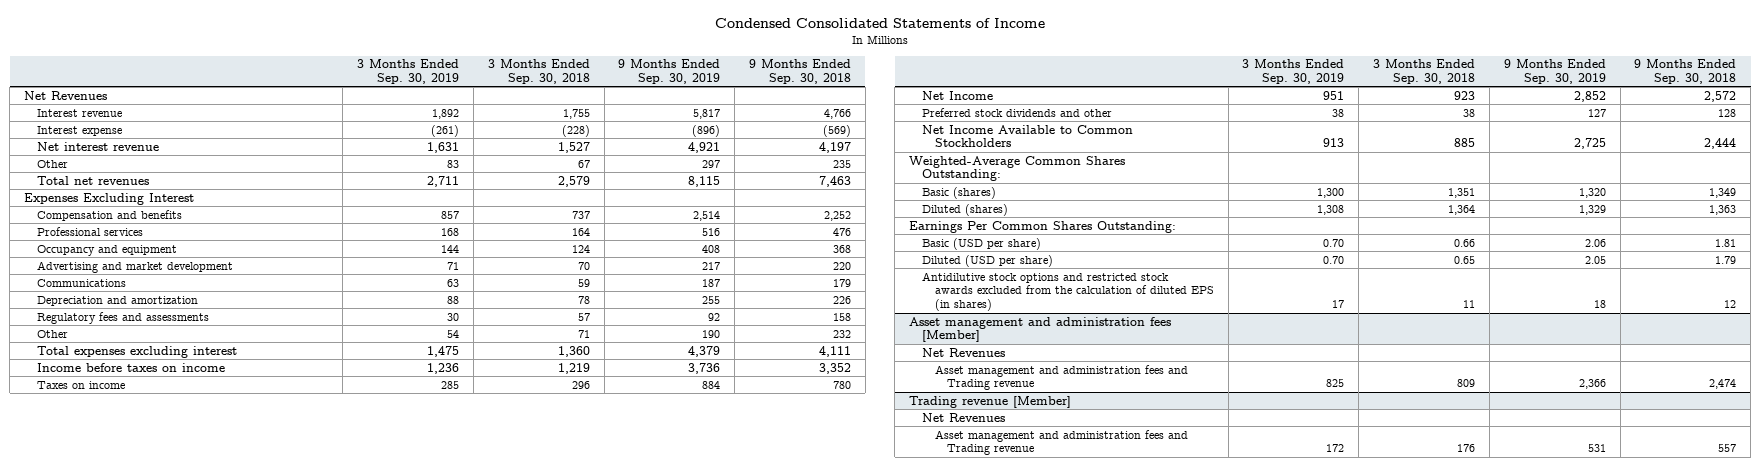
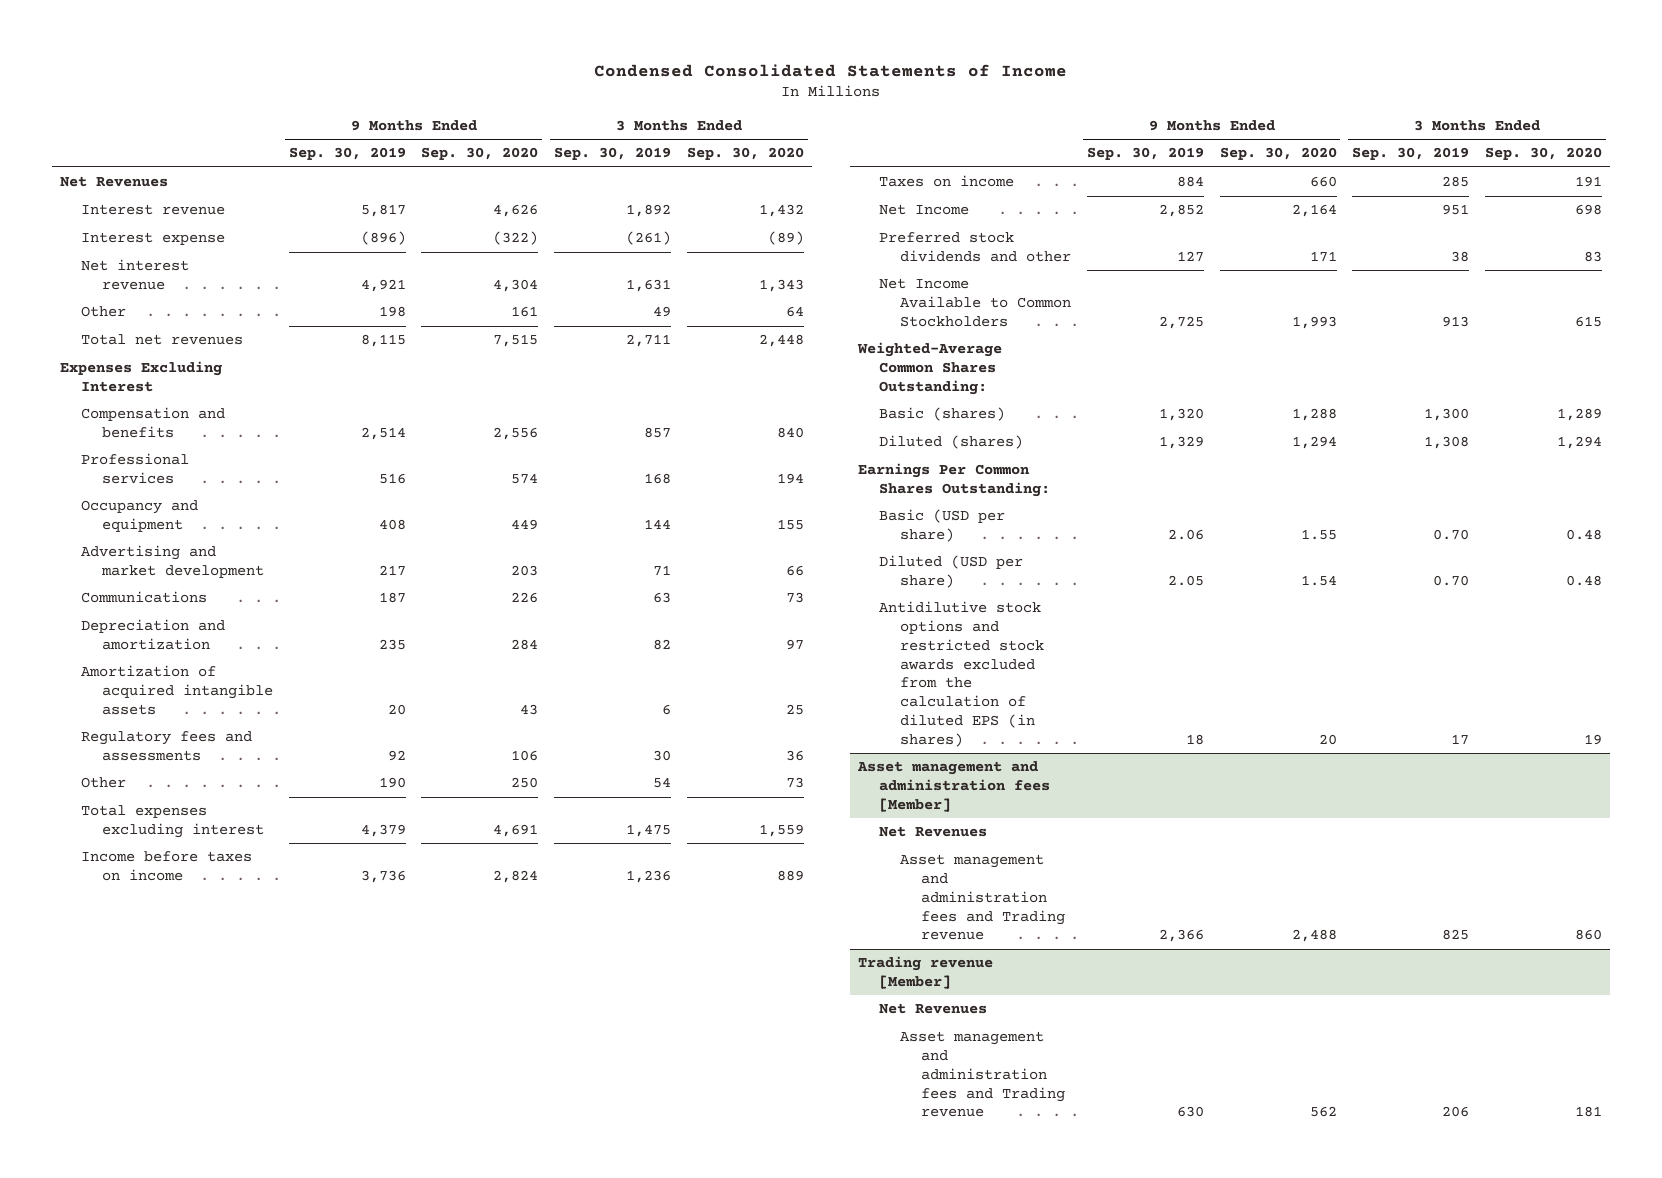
[487,59,590,85] 3 Months Ended Sep. 30, 2018 -> none
[749,59,852,85] 9 Months Ended Sep. 30, 2018 -> none
none -> [421,147,539,161] Sep. 30, 2020
none -> [687,147,805,161] Sep. 30, 2020
[447,159,460,168] 83 -> [653,306,672,318] 49
[702,159,721,168] 297 -> [378,306,406,318] 198
[447,295,460,304] 88 -> [653,638,672,650] 82
[702,295,721,304] 255 -> [378,638,406,650] 235
none -> [80,665,273,715] Amortization of acquired intangible assets
[1326,444,1345,453] 172 -> [1442,1106,1470,1118] 206
[1587,444,1606,453] 531 -> [1176,1106,1204,1118] 630

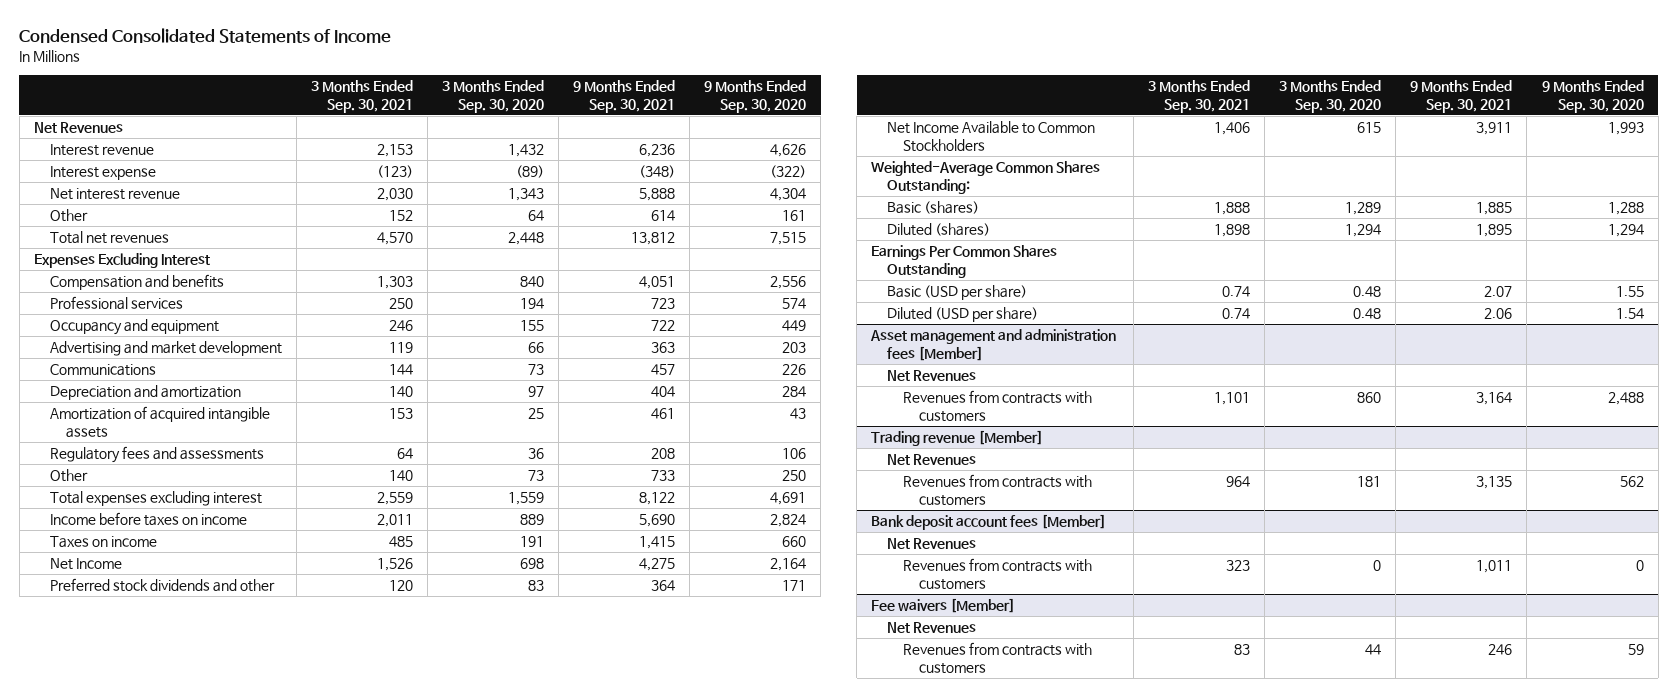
[288,147,406,161] Sep. 30, 2019 -> none
[554,147,672,161] Sep. 30, 2019 -> none
none -> [311,79,414,113] 3 Months Ended Sep. 30, 2021
none -> [573,79,676,113] 9 Months Ended Sep. 30, 2021
[858,463,1050,497] Earnings Per Common Shares Outstanding: -> [871,244,1058,279] Earnings Per Common Shares Outstanding
[878,601,1044,747] Antidilutive stock options and restricted stock awards excluded from the calculation of diluted EPS (in shares) -> none
[899,854,1065,941] Asset management and administration fees and Trading revenue -> [903,389,1093,423] Revenues from contracts with customers
[899,1031,1065,1118] Asset management and administration fees and Trading revenue -> [903,473,1093,507] Revenues from contracts with customers
none -> [871,513,1107,530] Bank deposit account fees [Member]
none -> [887,537,977,549] Net Revenues
none -> [903,557,1093,591] Revenues from contracts with customers
none -> [871,597,1016,613] Fee waivers [Member]
none -> [887,621,977,633] Net Revenues
none -> [903,641,1093,675] Revenues from contracts with customers

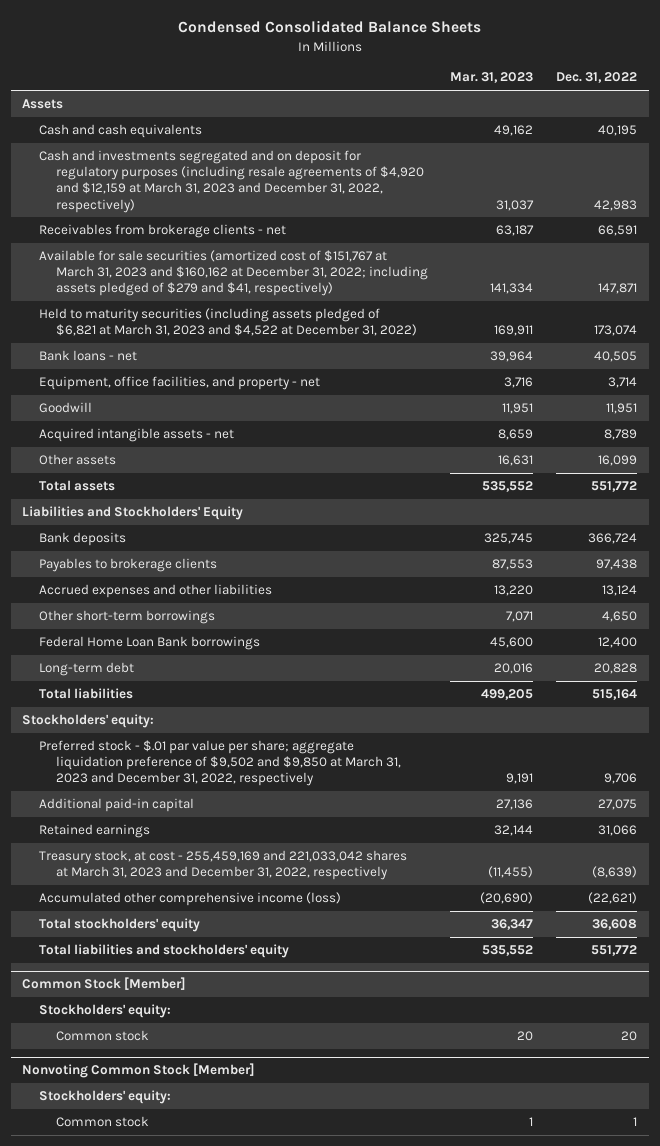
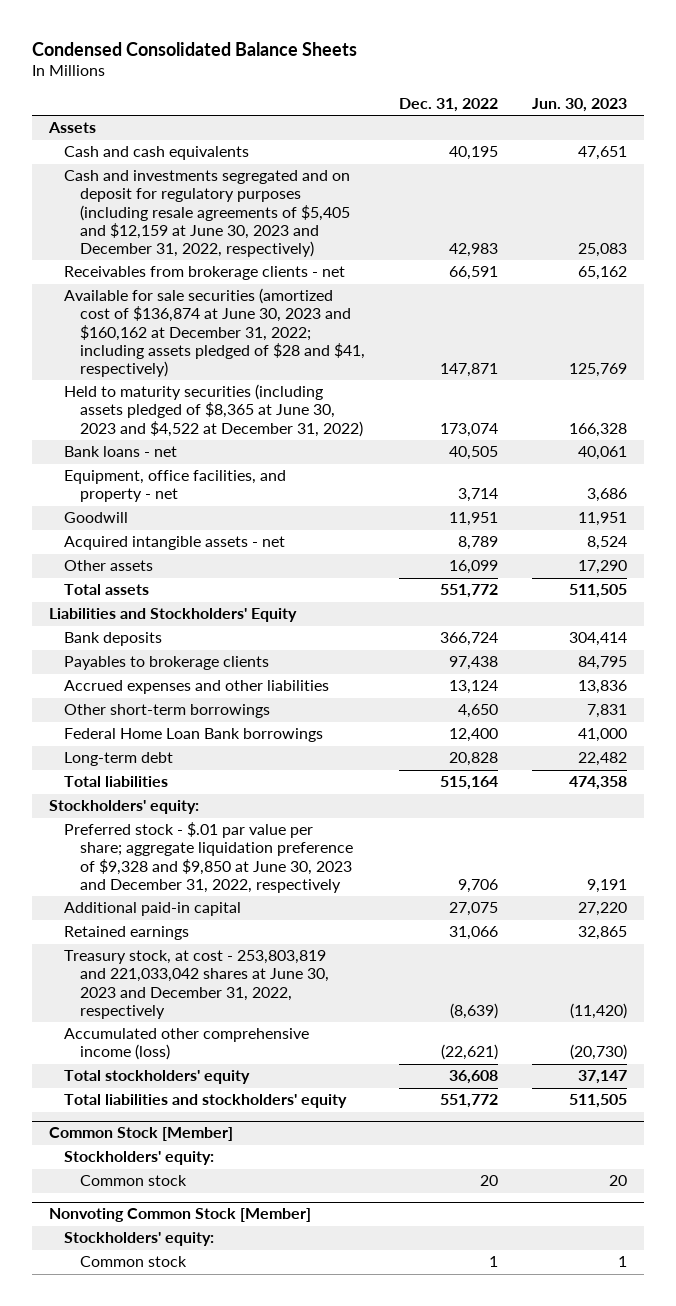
[450,72,534,84] Mar. 31, 2023 -> none
none -> [532,97,628,112] Jun. 30, 2023
[38,150,424,213] Cash and investments segregated and on deposit for regulatory purposes (including resale agreements of $4,920 and $12,159 at March 31, 2023 and December 31, 2022, respectively) -> [64,170,351,257] Cash and investments segregated and on deposit for regulatory purposes (including resale agreements of $5,405 and $12,159 at June 30, 2023 and December 31, 2022, respectively)
[38,250,428,297] Available for sale securities (amortized cost of $151,767 at March 31, 2023 and $160,162 at December 31, 2022; including assets pledged of $279 and $41, respectively) -> [64,288,366,377] Available for sale securities (amortized cost of $136,874 at June 30, 2023 and $160,162 at December 31, 2022; including assets pledged of $28 and $41, respectively)
[38,308,417,337] Held to maturity securities (including assets pledged of $6,821 at March 31, 2023 and $4,522 at December 31, 2022) -> [64,384,364,437] Held to maturity securities (including assets pledged of $8,365 at June 30, 2023 and $4,522 at December 31, 2022)
[38,740,401,787] Preferred stock - $.01 par value per share; aggregate liquidation preference of $9,502 and $9,850 at March 31, 2023 and December 31, 2022, respectively -> [64,822,354,893] Preferred stock - $.01 par value per share; aggregate liquidation preference of $9,328 and $9,850 at June 30, 2023 and December 31, 2022, respectively
[38,850,407,881] Treasury stock, at cost - 255,459,169 and 221,033,042 shares at March 31, 2023 and December 31, 2022, respectively -> [64,950,330,1019] Treasury stock, at cost - 253,803,819 and 221,033,042 shares at June 30, 2023 and December 31, 2022, respectively

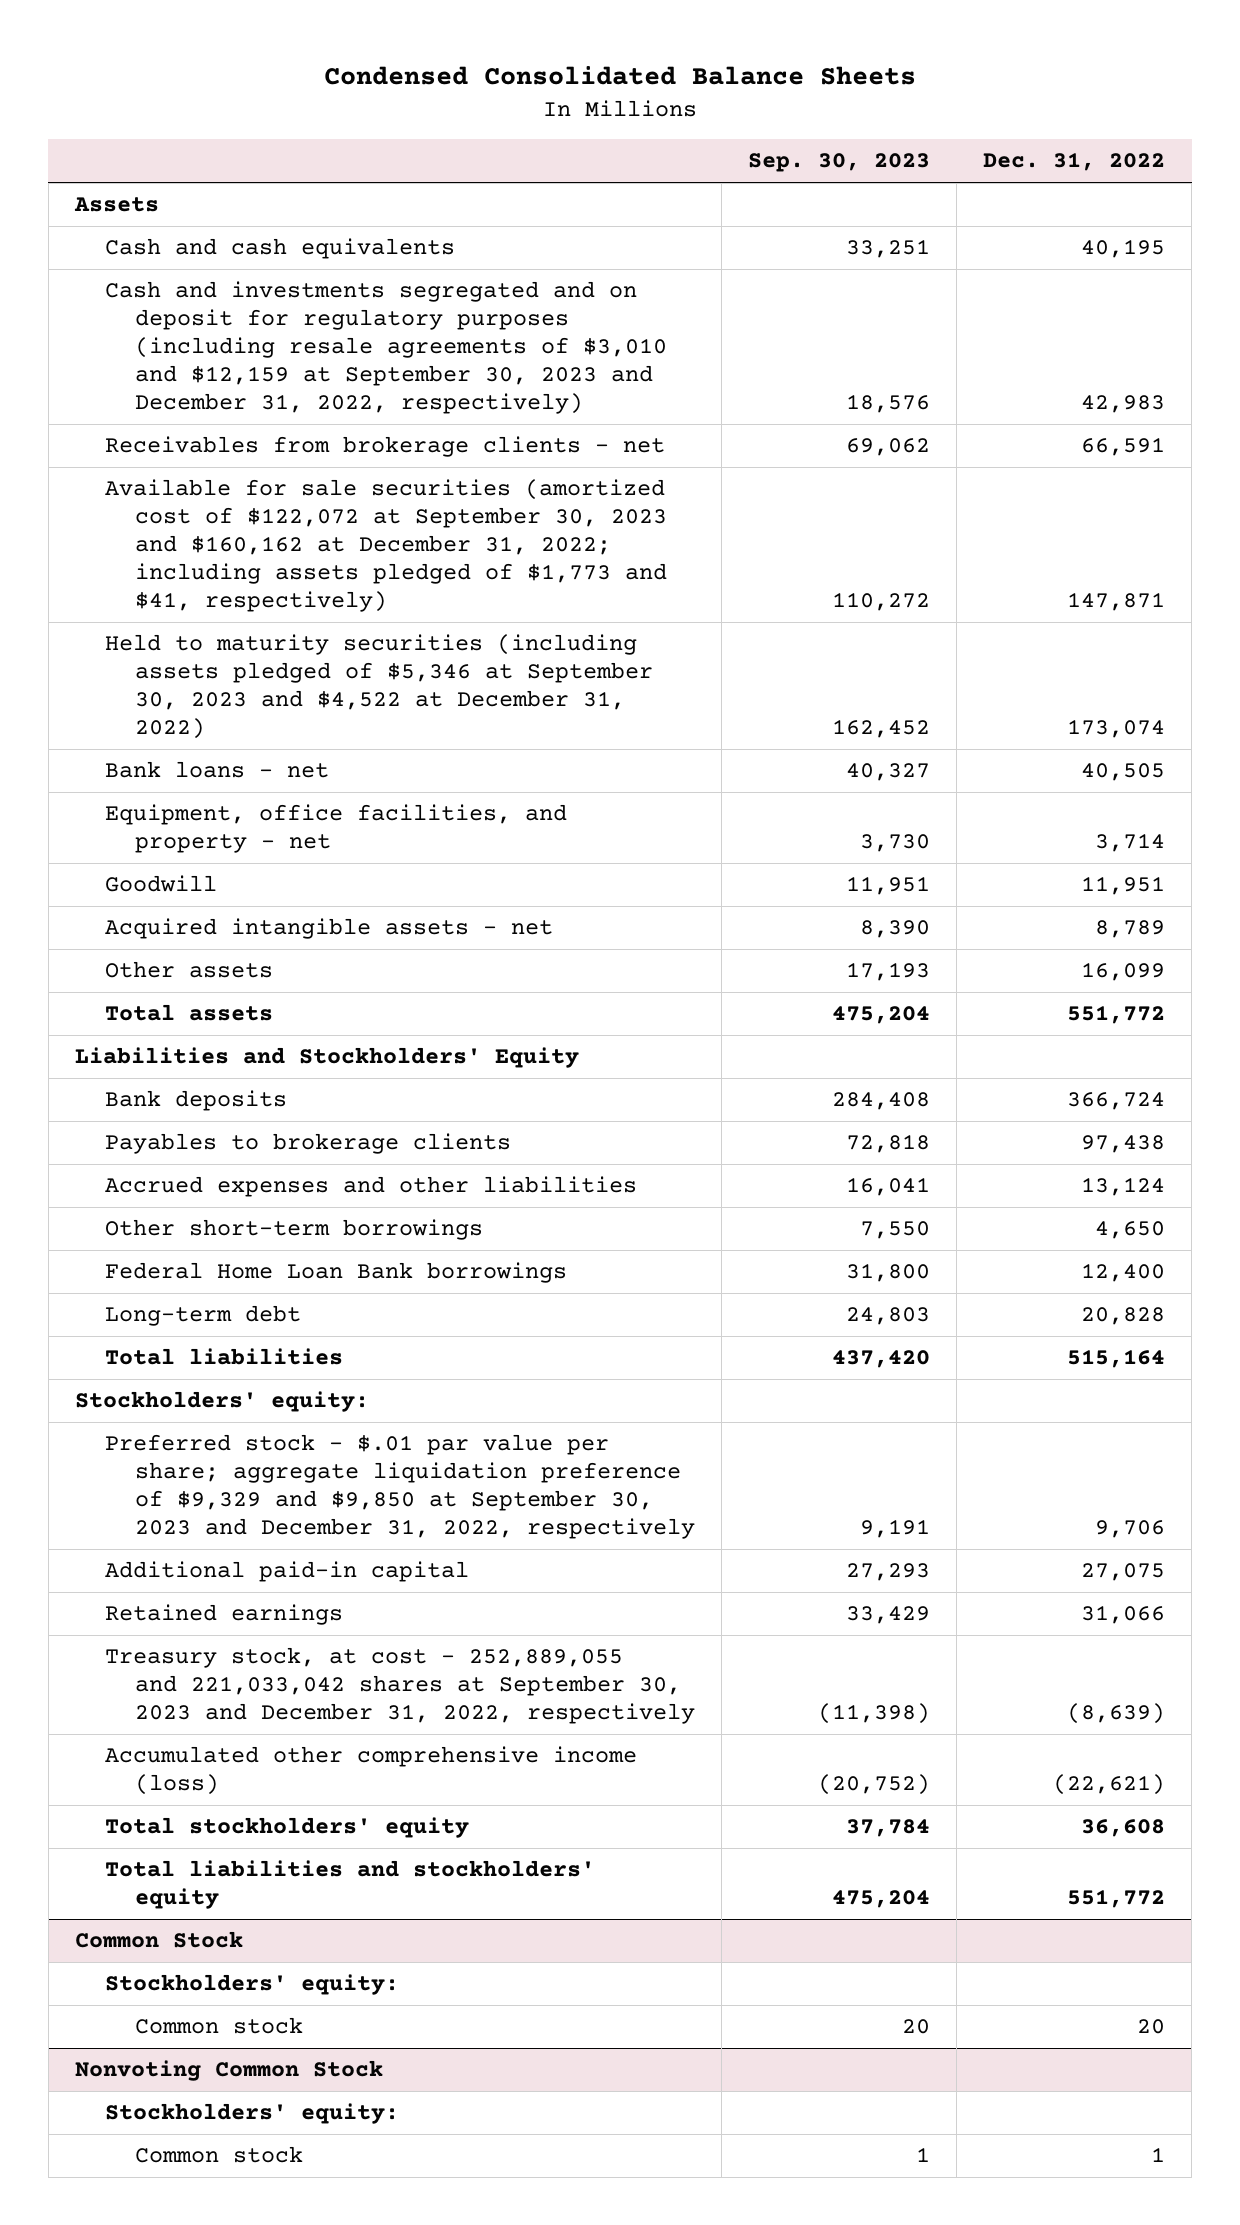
[532,97,628,112] Jun. 30, 2023 -> none
none -> [747,153,930,173] Sep. 30, 2023
[64,170,351,257] Cash and investments segregated and on deposit for regulatory purposes (including resale agreements of $5,405 and $12,159 at June 30, 2023 and December 31, 2022, respectively) -> [104,281,667,415] Cash and investments segregated and on deposit for regulatory purposes (including resale agreements of $3,010 and $12,159 at September 30, 2023 and December 31, 2022, respectively)
[64,288,366,377] Available for sale securities (amortized cost of $136,874 at June 30, 2023 and $160,162 at December 31, 2022; including assets pledged of $28 and $41, respectively) -> [104,479,667,613] Available for sale securities (amortized cost of $122,072 at September 30, 2023 and $160,162 at December 31, 2022; including assets pledged of $1,773 and $41, respectively)
[64,384,364,437] Held to maturity securities (including assets pledged of $8,365 at June 30, 2023 and $4,522 at December 31, 2022) -> [104,634,653,740] Held to maturity securities (including assets pledged of $5,346 at September 30, 2023 and $4,522 at December 31, 2022)
[64,822,354,893] Preferred stock - $.01 par value per share; aggregate liquidation preference of $9,328 and $9,850 at June 30, 2023 and December 31, 2022, respectively -> [104,1434,695,1540] Preferred stock - $.01 par value per share; aggregate liquidation preference of $9,329 and $9,850 at September 30, 2023 and December 31, 2022, respectively
[64,950,330,1019] Treasury stock, at cost - 253,803,819 and 221,033,042 shares at June 30, 2023 and December 31, 2022, respectively -> [104,1647,695,1725] Treasury stock, at cost - 252,889,055 and 221,033,042 shares at September 30, 2023 and December 31, 2022, respectively
[48,1127,233,1142] Common Stock [Member] -> [74,1931,243,1949] Common Stock
[48,1208,311,1223] Nonvoting Common Stock [Member] -> [74,2060,383,2082] Nonvoting Common Stock

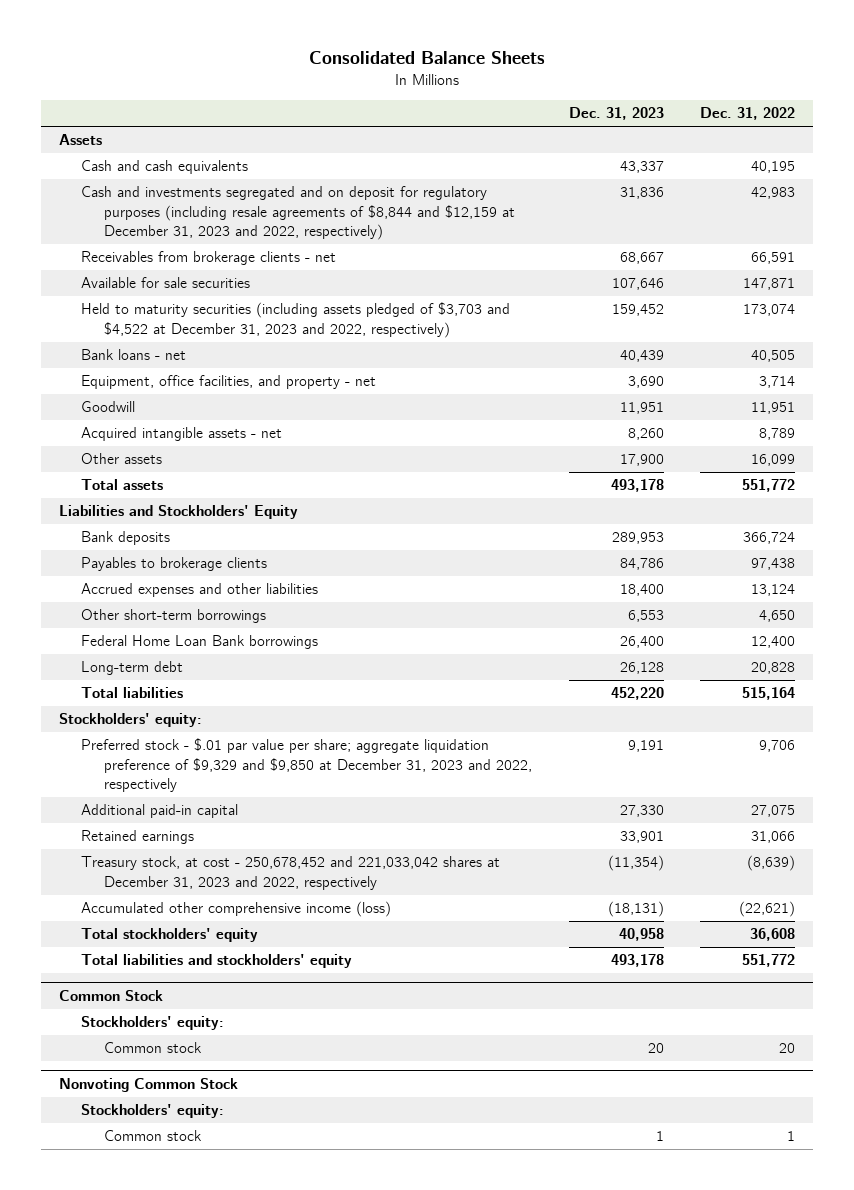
[323,66,916,86] Condensed Consolidated Balance Sheets -> [308,51,545,65] Consolidated Balance Sheets
[747,153,930,173] Sep. 30, 2023 -> none
none -> [568,107,664,121] Dec. 31, 2023
[104,281,667,415] Cash and investments segregated and on deposit for regulatory purposes (including resale agreements of $3,010 and $12,159 at September 30, 2023 and December 31, 2022, respectively) -> [81,186,516,241] Cash and investments segregated and on deposit for regulatory purposes (including resale agreements of $8,844 and $12,159 at December 31, 2023 and 2022, respectively)
[104,479,667,613] Available for sale securities (amortized cost of $122,072 at September 30, 2023 and $160,162 at December 31, 2022; including assets pledged of $1,773 and $41, respectively) -> [81,277,251,289] Available for sale securities
[104,634,653,740] Held to maturity securities (including assets pledged of $5,346 at September 30, 2023 and $4,522 at December 31, 2022) -> [81,302,511,338] Held to maturity securities (including assets pledged of $3,703 and $4,522 at December 31, 2023 and 2022, respectively)
[104,1434,695,1540] Preferred stock - $.01 par value per share; aggregate liquidation preference of $9,329 and $9,850 at September 30, 2023 and December 31, 2022, respectively -> [81,738,533,793] Preferred stock - $.01 par value per share; aggregate liquidation preference of $9,329 and $9,850 at December 31, 2023 and 2022, respectively
[104,1647,695,1725] Treasury stock, at cost - 252,889,055 and 221,033,042 shares at September 30, 2023 and December 31, 2022, respectively -> [81,856,501,890] Treasury stock, at cost - 250,678,452 and 221,033,042 shares at December 31, 2023 and 2022, respectively

